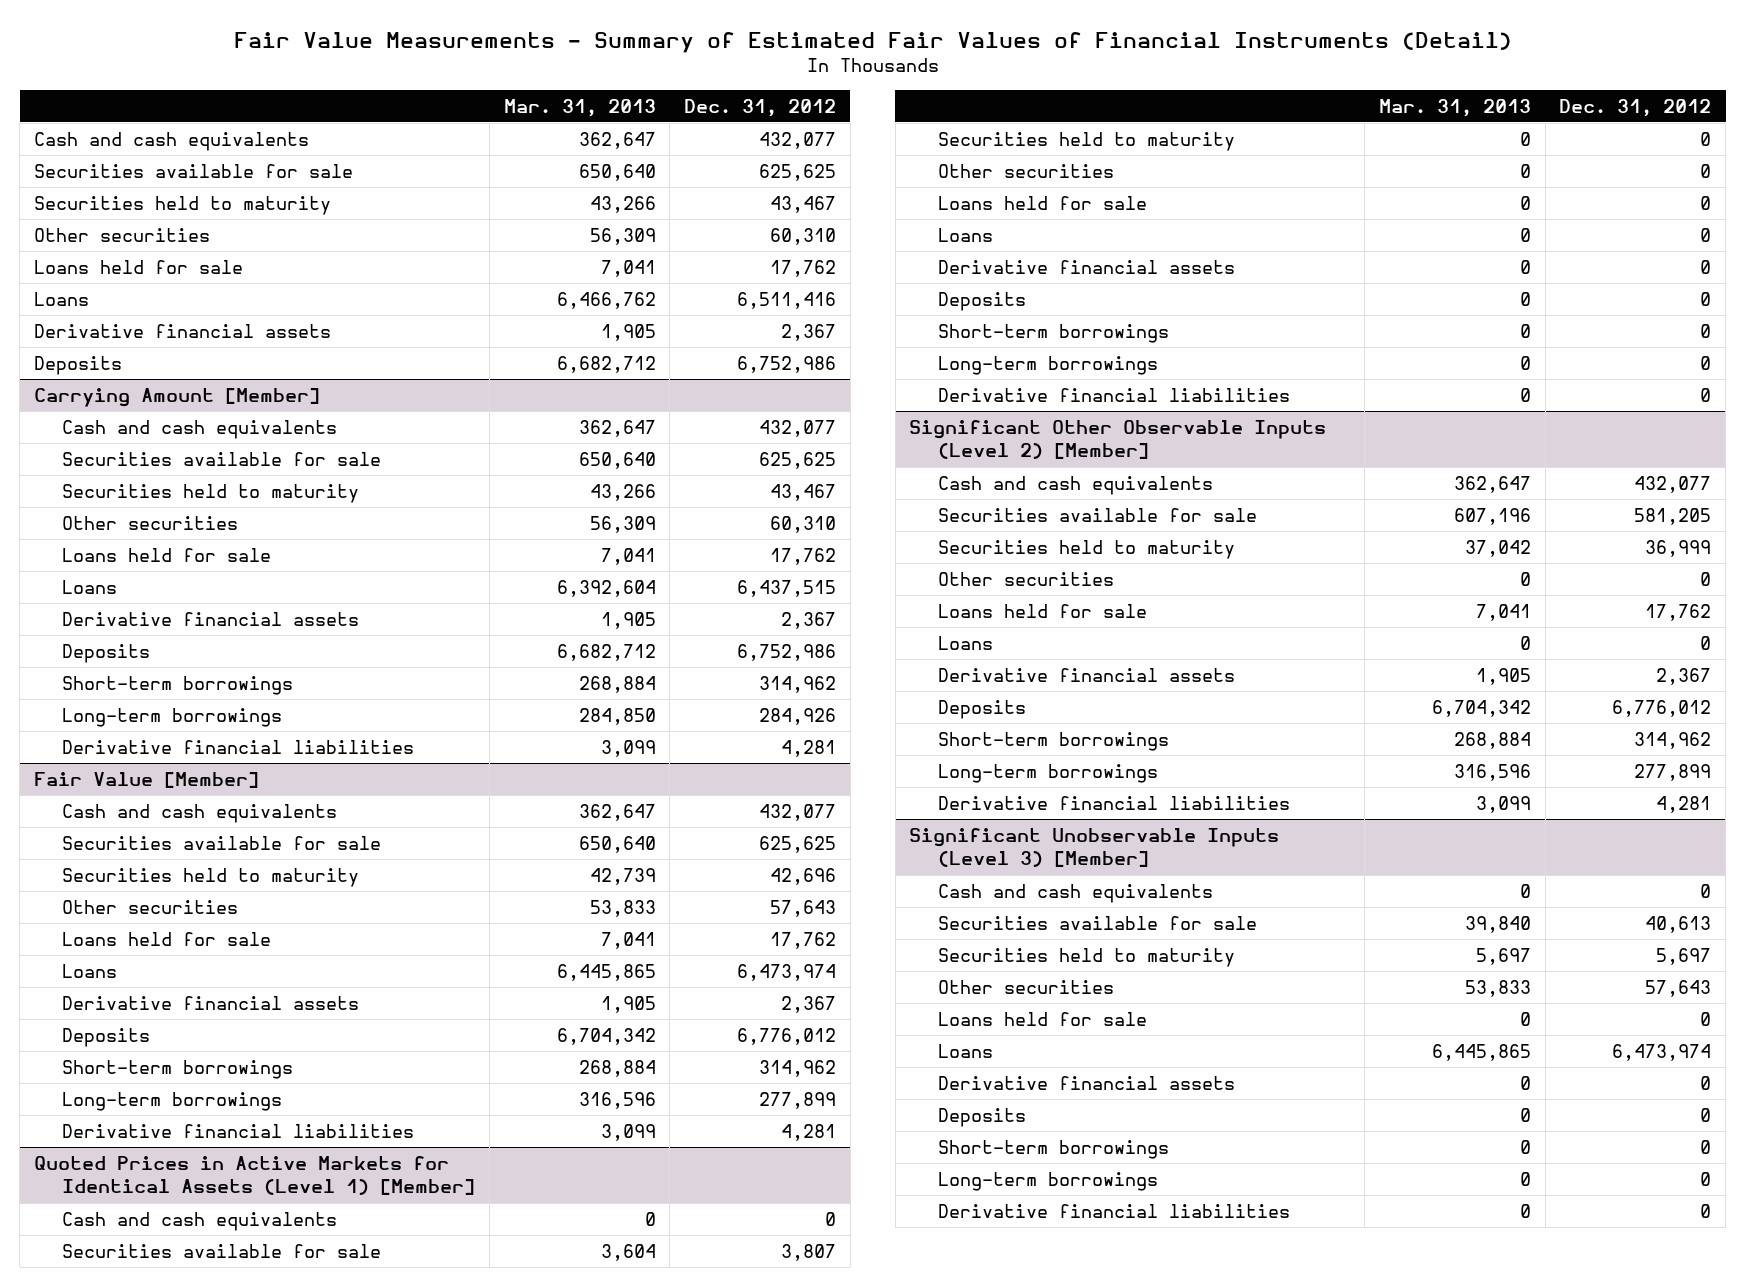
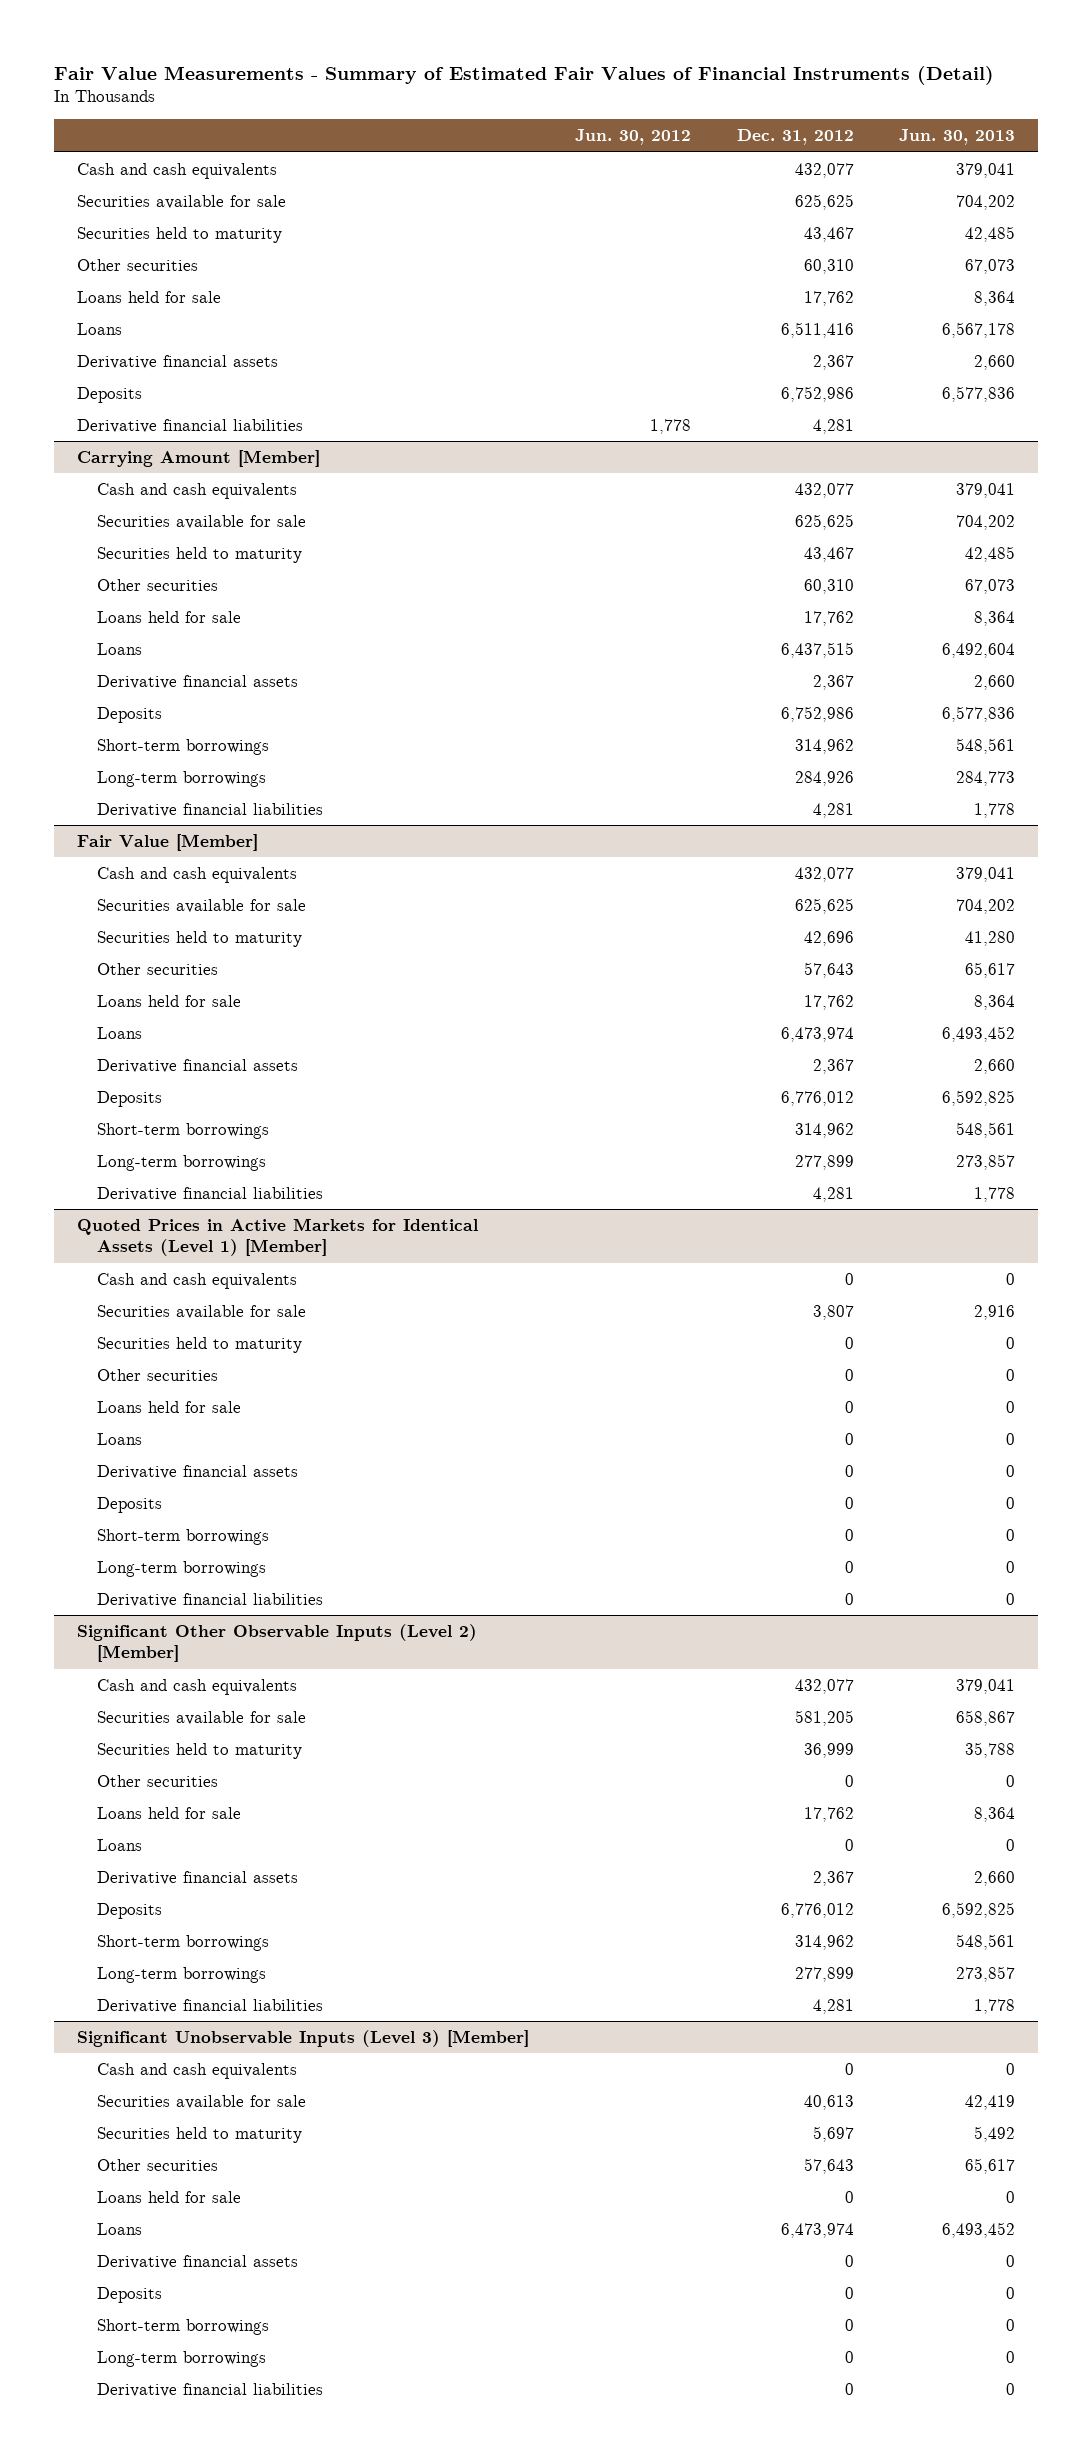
[503,98,656,117] Mar. 31, 2013 -> none
none -> [574,129,691,146] Jun. 30, 2012
none -> [899,129,1016,146] Jun. 30, 2013
none -> [76,419,303,434] Derivative financial liabilities

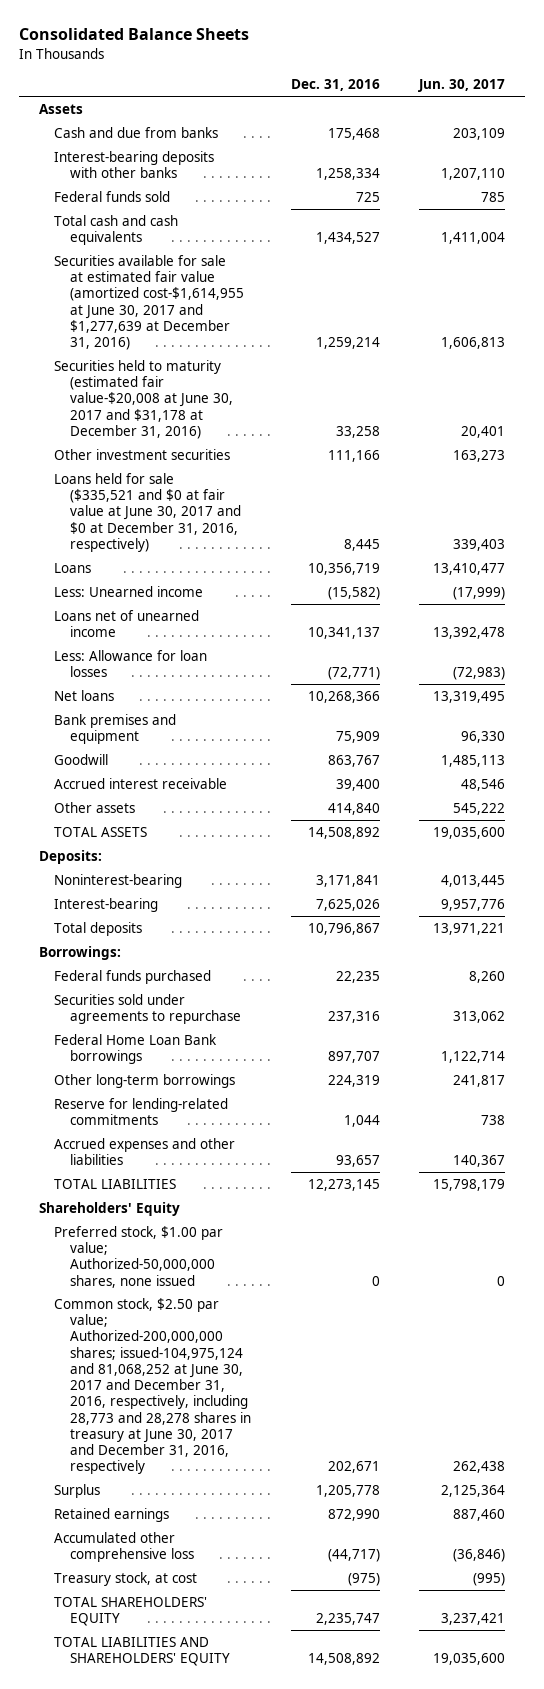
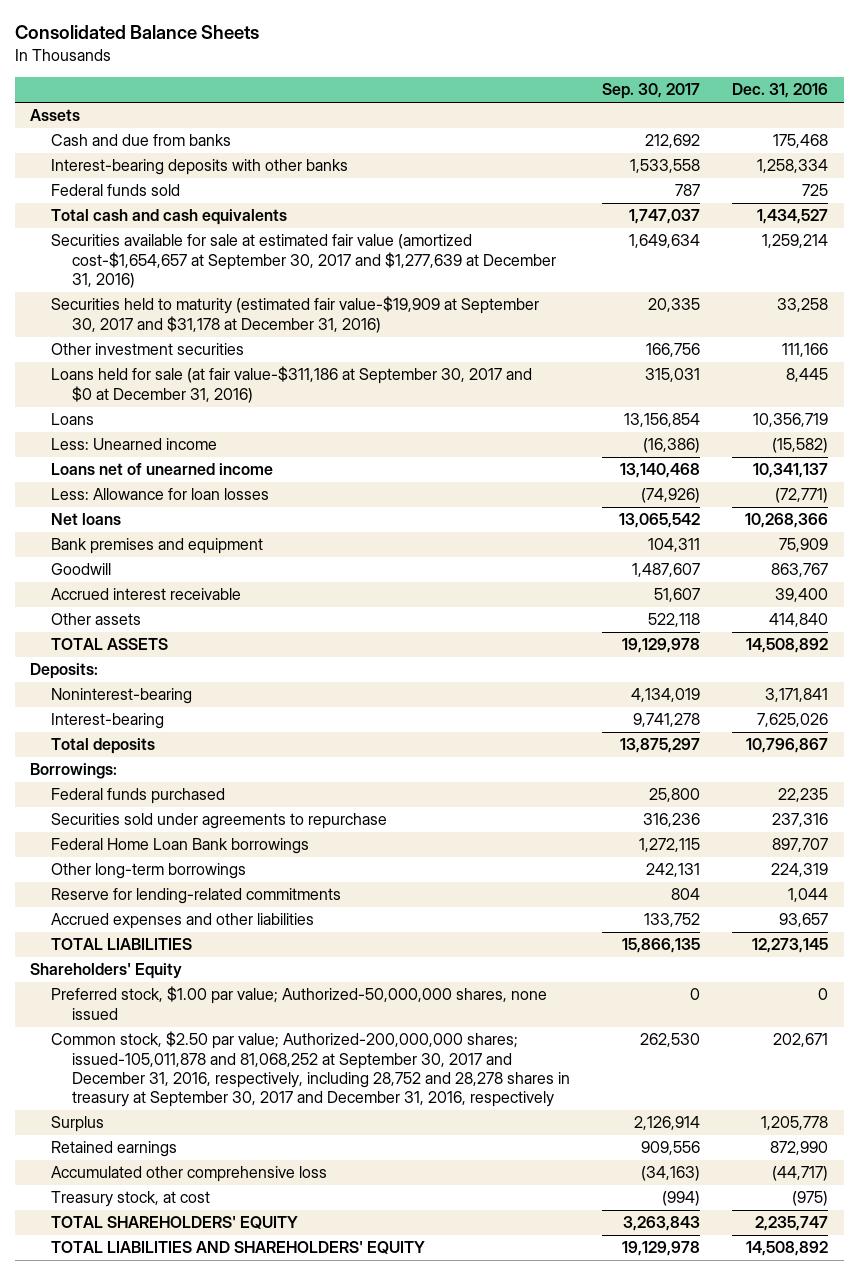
[418,79,506,93] Jun. 30, 2017 -> none
none -> [602,83,701,100] Sep. 30, 2017
[54,254,245,351] Securities available for sale at estimated fair value (amortized cost-$1,614,955 at June 30, 2017 and $1,277,639 at December 31, 2016) -> [51,234,557,289] Securities available for sale at estimated fair value (amortized cost-$1,654,657 at September 30, 2017 and $1,277,639 at December 31, 2016)
[54,359,234,439] Securities held to maturity (estimated fair value-$20,008 at June 30, 2017 and $31,178 at December 31, 2016) -> [51,296,540,333] Securities held to maturity (estimated fair value-$19,909 at September 30, 2017 and $31,178 at December 31, 2016)
[54,472,242,552] Loans held for sale ($335,521 and $0 at fair value at June 30, 2017 and $0 at December 31, 2016, respectively) -> [51,366,533,403] Loans held for sale (at fair value-$311,186 at September 30, 2017 and $0 at December 31, 2016)
[54,1297,252,1475] Common stock, $2.50 par value; Authorized-200,000,000 shares; issued-104,975,124 and 81,068,252 at June 30, 2017 and December 31, 2016, respectively, including 28,773 and 28,278 shares in treasury at June 30, 2017 and December 31, 2016, respectively -> [51,1031,571,1108] Common stock, $2.50 par value; Authorized-200,000,000 shares; issued-105,011,878 and 81,068,252 at September 30, 2017 and December 31, 2016, respectively, including 28,752 and 28,278 shares in treasury at September 30, 2017 and December 31, 2016, respectively

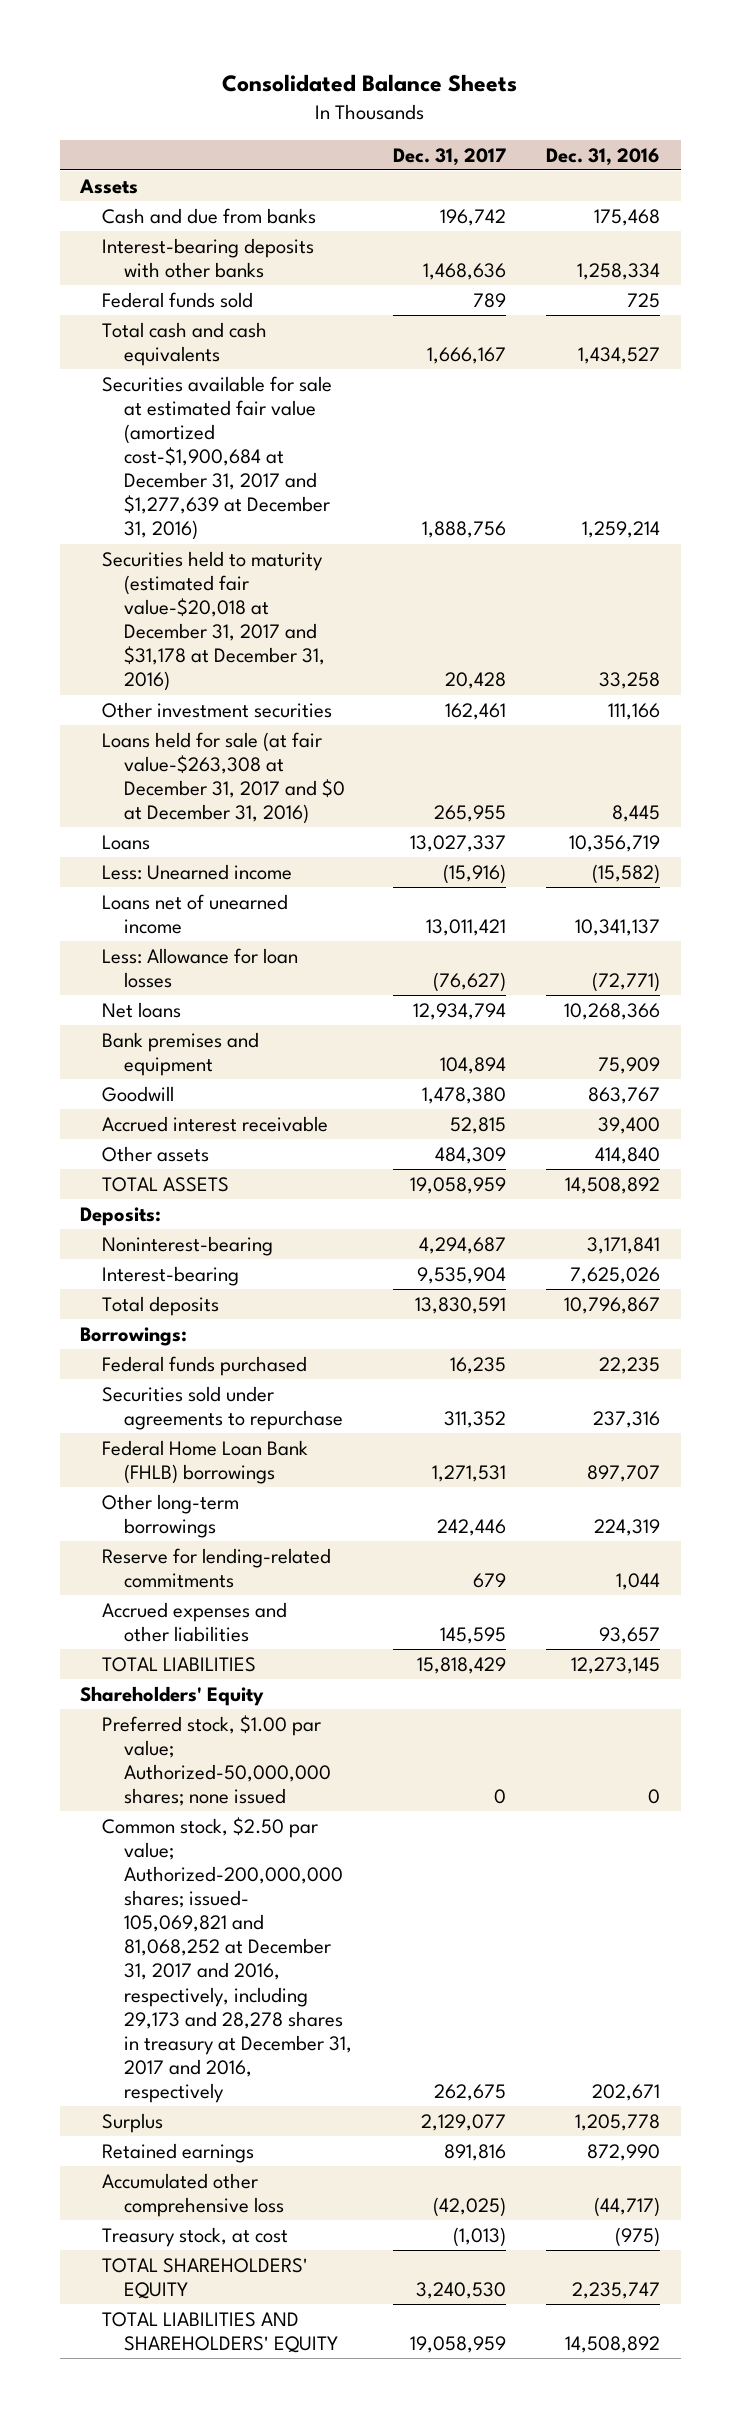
[602,83,701,100] Sep. 30, 2017 -> none
none -> [392,147,506,166] Dec. 31, 2017
[51,234,557,289] Securities available for sale at estimated fair value (amortized cost-$1,654,657 at September 30, 2017 and $1,277,639 at December 31, 2016) -> [102,375,333,541] Securities available for sale at estimated fair value (amortized cost-$1,900,684 at December 31, 2017 and $1,277,639 at December 31, 2016)
[51,296,540,333] Securities held to maturity (estimated fair value-$19,909 at September 30, 2017 and $31,178 at December 31, 2016) -> [102,550,326,692] Securities held to maturity (estimated fair value-$20,018 at December 31, 2017 and $31,178 at December 31, 2016)
[51,366,533,403] Loans held for sale (at fair value-$311,186 at September 30, 2017 and $0 at December 31, 2016) -> [102,731,346,825] Loans held for sale (at fair value-$263,308 at December 31, 2017 and $0 at December 31, 2016)
[51,838,310,855] Federal Home Loan Bank borrowings -> [102,1439,309,1484] Federal Home Loan Bank (FHLB) borrowings
[51,986,548,1020] Preferred stock, $1.00 par value; Authorized-50,000,000 shares, none issued -> [102,1714,332,1807] Preferred stock, $1.00 par value; Authorized-50,000,000 shares; none issued
[51,1031,571,1108] Common stock, $2.50 par value; Authorized-200,000,000 shares; issued-105,011,878 and 81,068,252 at September 30, 2017 and December 31, 2016, respectively, including 28,752 and 28,278 shares in treasury at September 30, 2017 and December 31, 2016, respectively -> [102,1816,353,2103] Common stock, $2.50 par value; Authorized-200,000,000 shares; issued- 105,069,821 and 81,068,252 at December 31, 2017 and 2016, respectively, including 29,173 and 28,278 shares in treasury at December 31, 2017 and 2016, respectively

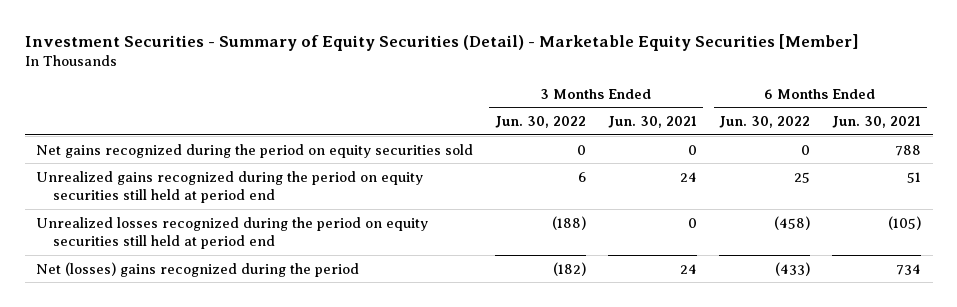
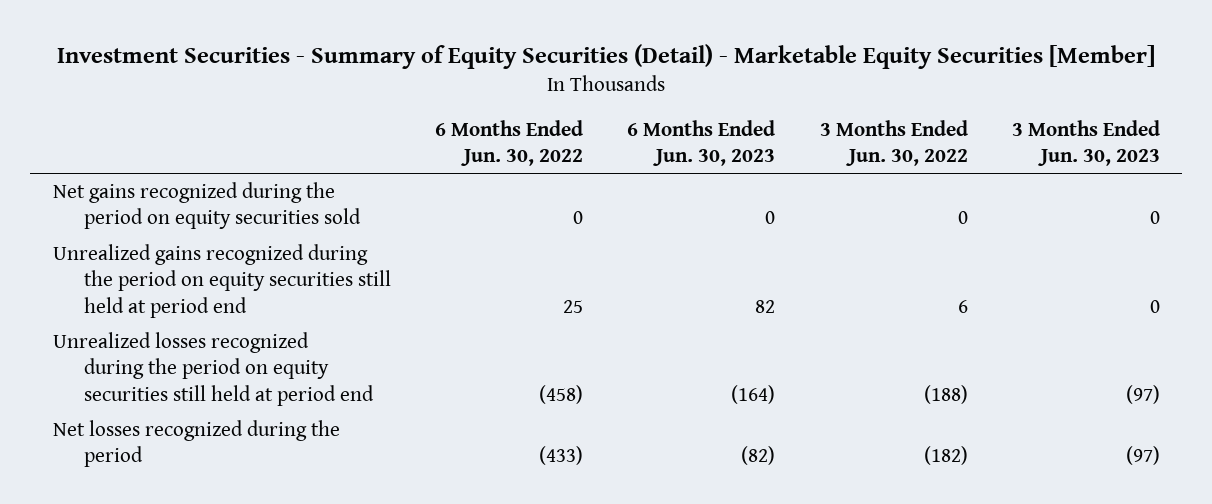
[608,116,698,129] Jun. 30, 2021 -> none
[832,116,922,129] Jun. 30, 2021 -> none
none -> [627,119,776,166] 6 Months Ended Jun. 30, 2023
none -> [1011,119,1160,166] 3 Months Ended Jun. 30, 2023
[35,261,359,277] Net (losses) gains recognized during the period -> [52,420,340,468] Net losses recognized during the period

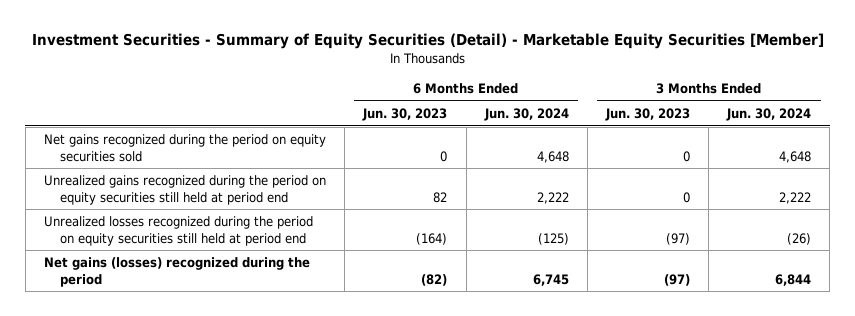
[435,119,584,166] 6 Months Ended Jun. 30, 2022 -> none
[819,119,968,166] 3 Months Ended Jun. 30, 2022 -> none
none -> [483,107,569,121] Jun. 30, 2024
none -> [726,107,812,121] Jun. 30, 2024
[52,420,340,468] Net losses recognized during the period -> [44,257,311,287] Net gains (losses) recognized during the period

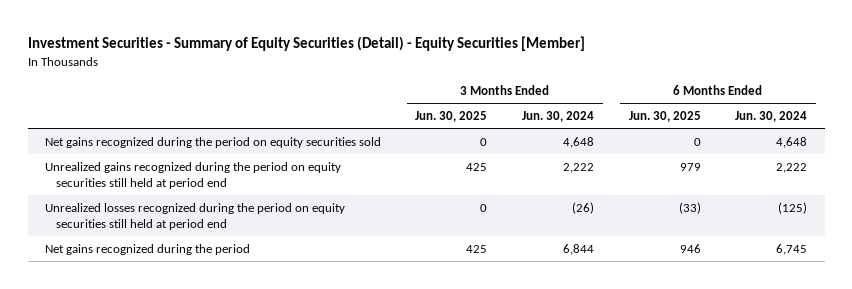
[31,33,824,50] Investment Securities - Summary of Equity Securities (Detail) - Marketable Equity Securities [Member] -> [27,35,585,51] Investment Securities - Summary of Equity Securities (Detail) - Equity Securities [Member]
[362,107,448,121] Jun. 30, 2023 -> none
[605,107,691,121] Jun. 30, 2023 -> none
none -> [415,111,488,123] Jun. 30, 2025
none -> [628,111,701,123] Jun. 30, 2025
[44,257,311,287] Net gains (losses) recognized during the period -> [44,243,250,255] Net gains recognized during the period

